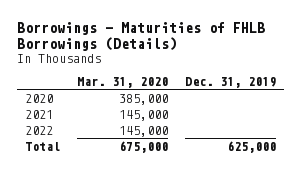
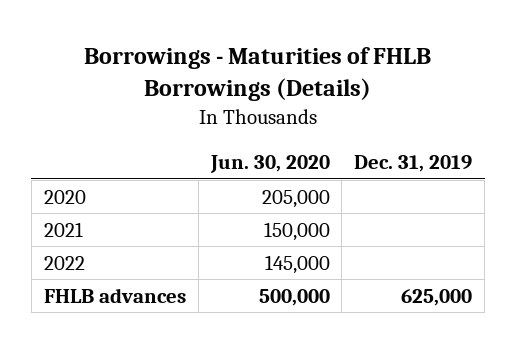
[77,77,169,89] Mar. 31, 2020 -> none
none -> [209,155,330,174] Jun. 30, 2020
[25,141,61,151] Total -> [43,287,186,303] FHLB advances

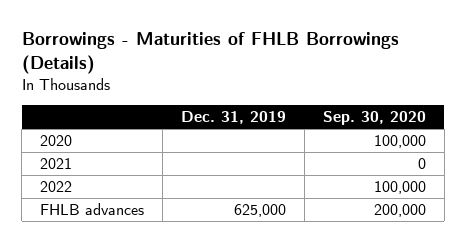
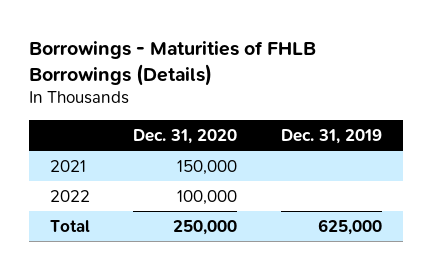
[322,110,426,125] Sep. 30, 2020 -> none
none -> [133,128,238,144] Dec. 31, 2020
[40,134,73,146] 2020 -> none
[40,202,145,215] FHLB advances -> [50,219,91,232] Total

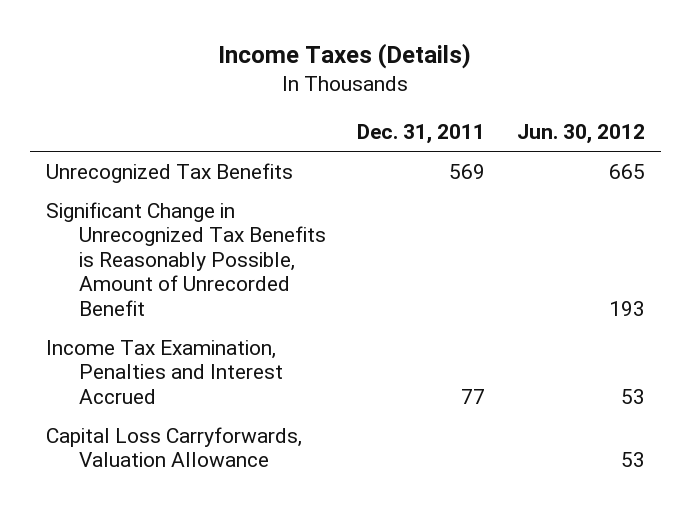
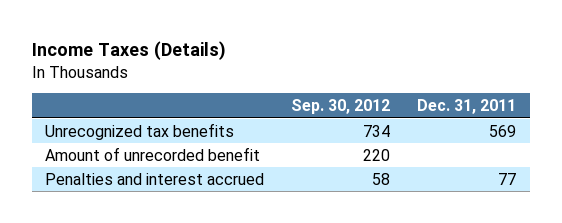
[517,124,646,145] Jun. 30, 2012 -> none
none -> [291,99,391,115] Sep. 30, 2012
[45,427,302,468] Capital Loss Carryforwards, Valuation Allowance -> none
[45,163,293,184] Unrecognized Tax Benefits -> [45,122,235,140] Unrecognized tax benefits
[45,202,326,316] Significant Change in Unrecognized Tax Benefits is Reasonably Possible, Amount of Unrecorded Benefit -> [45,146,261,161] Amount of unrecorded benefit
[45,340,283,404] Income Tax Examination, Penalties and Interest Accrued -> [45,172,265,185] Penalties and interest accrued

